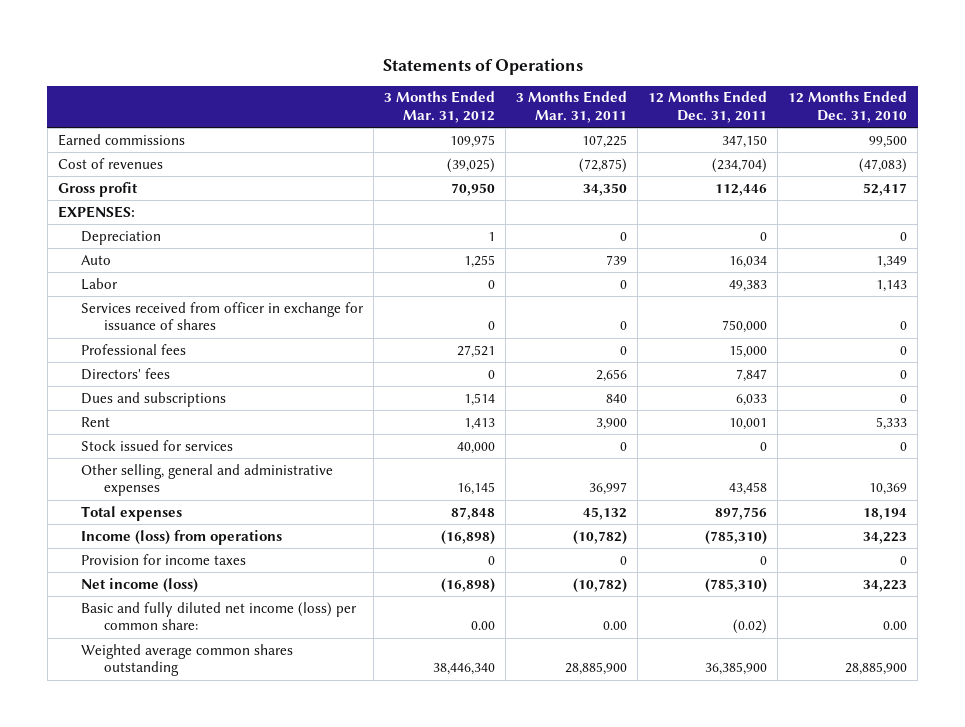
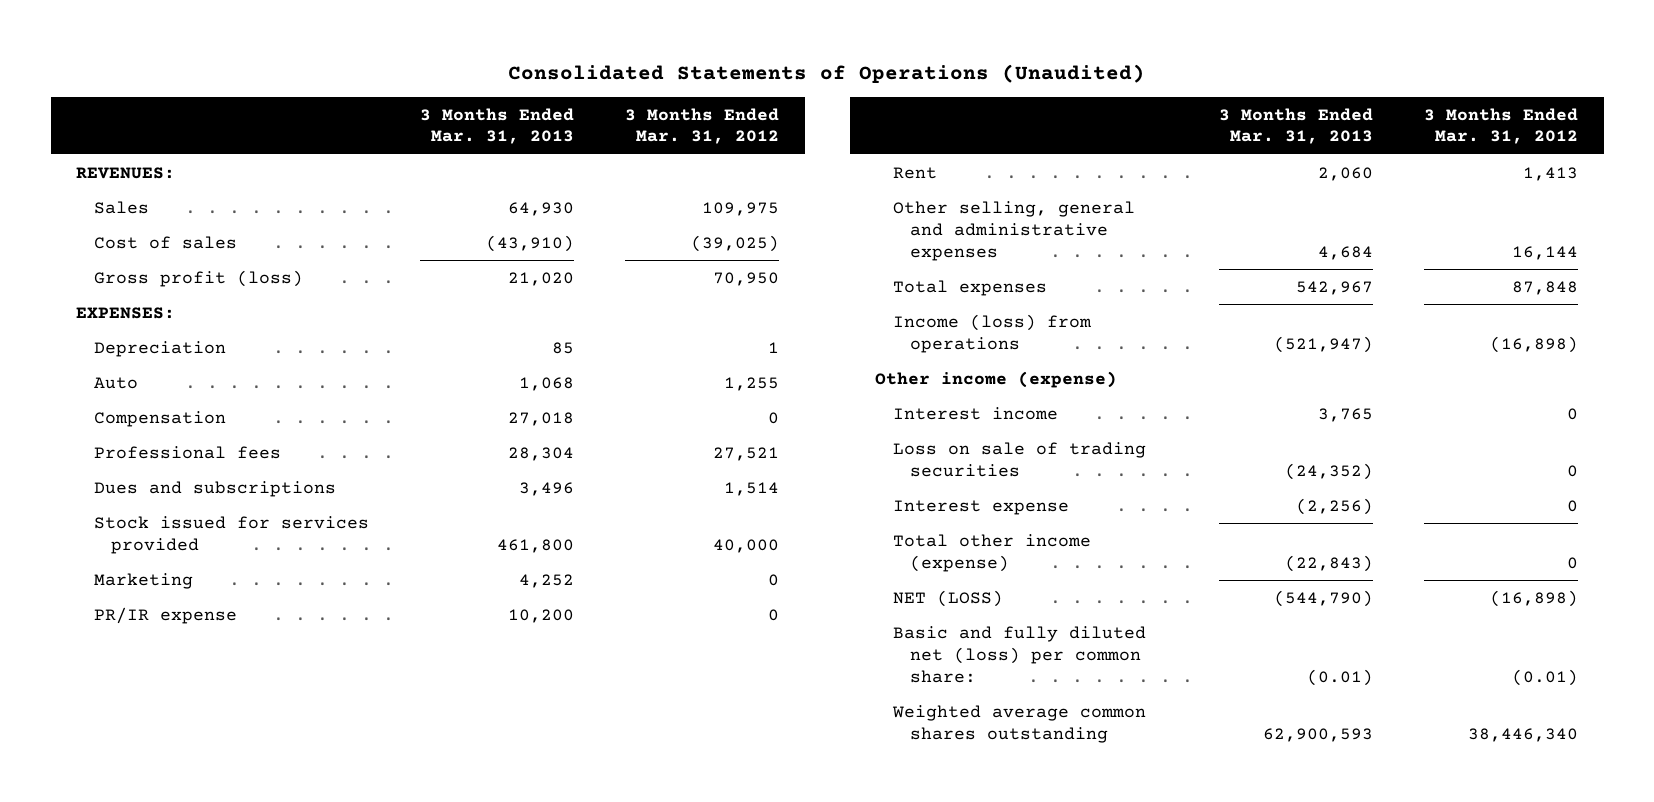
[382,57,583,75] Statements of Operations -> [508,63,1146,83] Consolidated Statements of Operations (Unaudited)
[516,91,628,123] 3 Months Ended Mar. 31, 2011 -> none
[648,91,768,123] 12 Months Ended Dec. 31, 2011 -> none
[788,91,908,123] 12 Months Ended Dec. 31, 2010 -> none
none -> [419,107,574,145] 3 Months Ended Mar. 31, 2013
none -> [76,166,176,179] REVENUES:
[57,133,185,146] Earned commissions -> [93,200,149,214] Sales
[57,157,163,169] Cost of revenues -> [93,235,237,249] Cost of sales
[57,181,138,197] Gross profit -> [93,269,303,287] Gross profit (loss)
[80,301,364,331] Services received from officer in exchange for issuance of shares -> none
[80,277,118,290] Labor -> [93,410,226,427] Compensation
[80,367,170,380] Directors' fees -> none
none -> [93,515,369,554] Stock issued for services provided
none -> [93,572,193,589] Marketing
none -> [93,606,237,624] PR/IR expense
[80,439,233,451] Stock issued for services -> none
[457,482,496,496] 16,145 -> [1512,245,1579,260] 16,144
[80,553,246,565] Provision for income taxes -> none
none -> [875,370,1118,388] Other income (expense)
none -> [892,406,1058,420] Interest income
none -> [892,441,1146,477] Loss on sale of trading securities
none -> [892,499,1069,515] Interest expense
none -> [892,533,1091,572] Total other income (expense)
[80,577,198,593] Net income (loss) -> [892,589,1003,607] NET (LOSS)
[80,601,357,631] Basic and fully diluted net income (loss) per common share: -> [892,625,1146,683] Basic and fully diluted net (loss) per common share:
[471,621,496,631] 0.00 -> [1512,668,1579,686] (0.01)

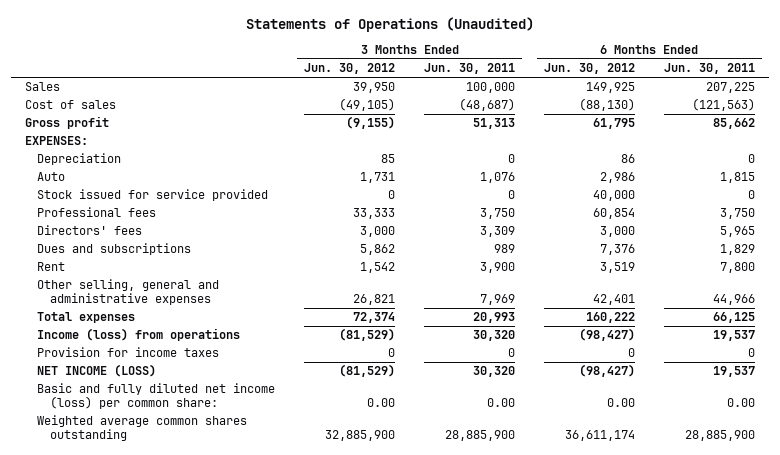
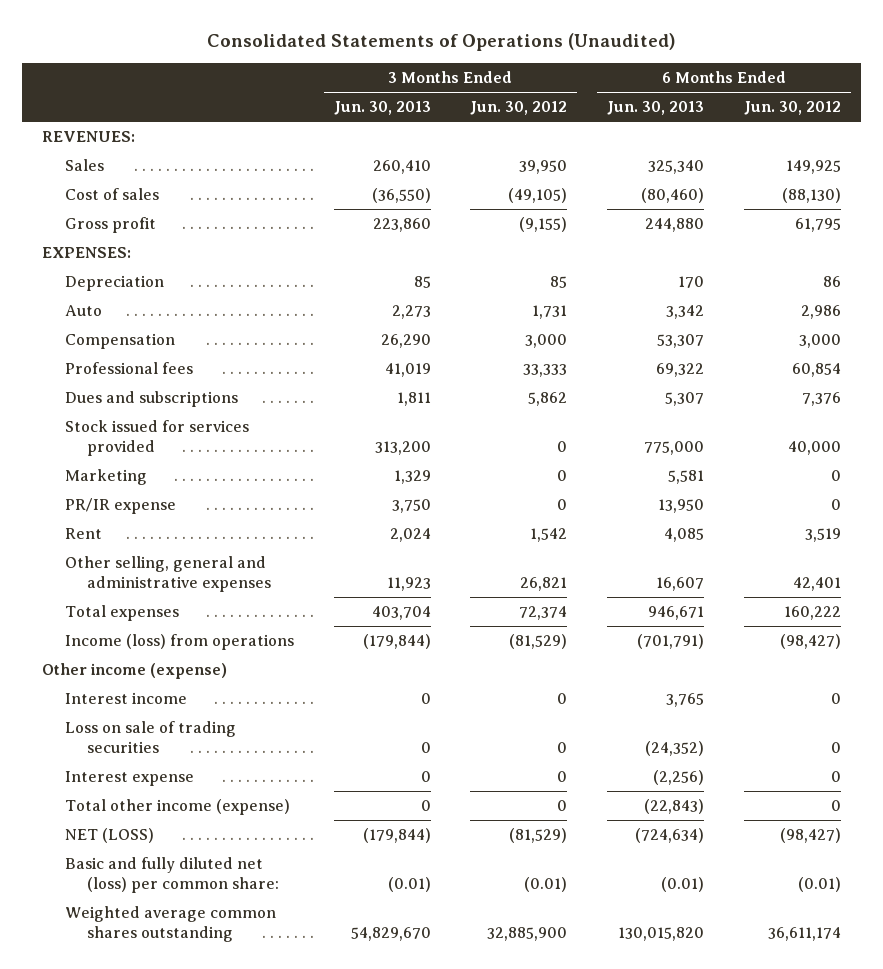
[246,16,535,32] Statements of Operations (Unaudited) -> [206,33,676,52] Consolidated Statements of Operations (Unaudited)
[424,63,516,75] Jun. 30, 2011 -> none
[663,63,755,75] Jun. 30, 2011 -> none
none -> [333,101,431,116] Jun. 30, 2013
none -> [607,101,705,116] Jun. 30, 2013
none -> [42,131,136,143] REVENUES:
[37,189,269,202] Stock issued for service provided -> none
none -> [64,333,175,350] Compensation
[37,225,143,236] Directors' fees -> none
none -> [64,420,249,457] Stock issued for services provided
none -> [64,469,147,486] Marketing
none -> [64,498,176,515] PR/IR expense
[37,347,220,358] Provision for income taxes -> none
none -> [42,663,228,680] Other income (expense)
none -> [64,692,187,705] Interest income
none -> [64,721,236,754] Loss on sale of trading securities
none -> [64,771,194,787] Interest expense
none -> [64,799,290,816] Total other income (expense)
[37,364,157,378] NET INCOME (LOSS) -> [64,828,154,844] NET (LOSS)
[37,383,276,409] Basic and fully diluted net income (loss) per common share: -> [64,857,280,894] Basic and fully diluted net (loss) per common share:
[367,397,396,407] 0.00 -> [524,877,568,893] (0.01)
[607,397,636,407] 0.00 -> [797,877,841,893] (0.01)

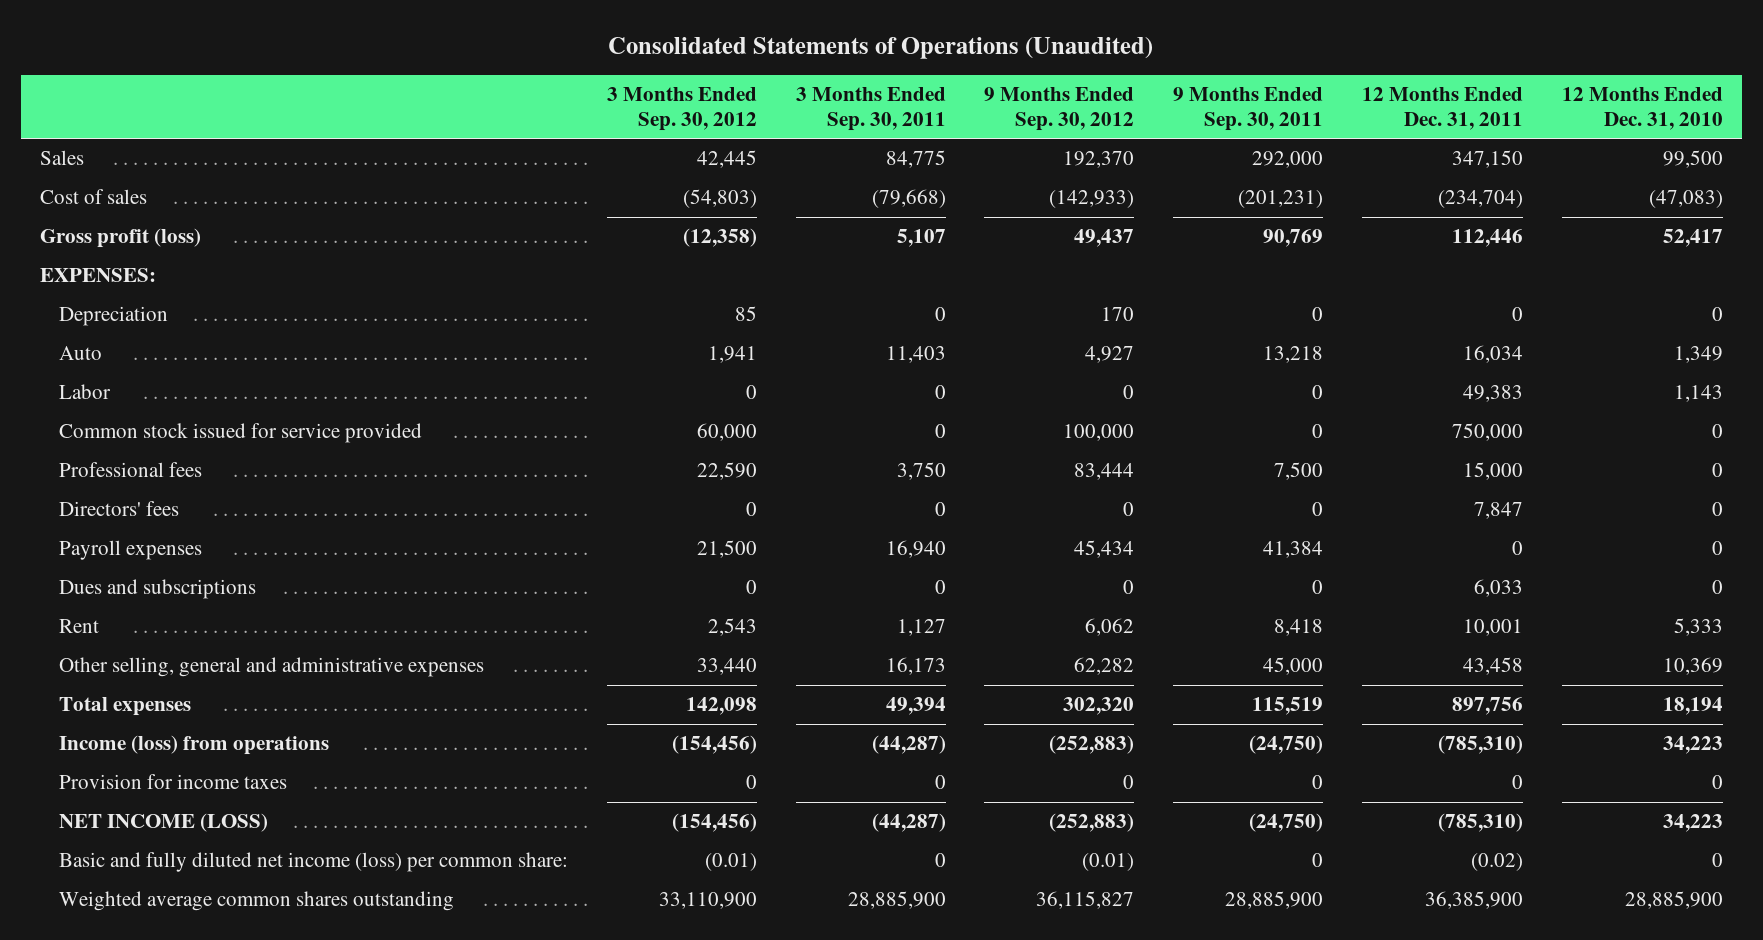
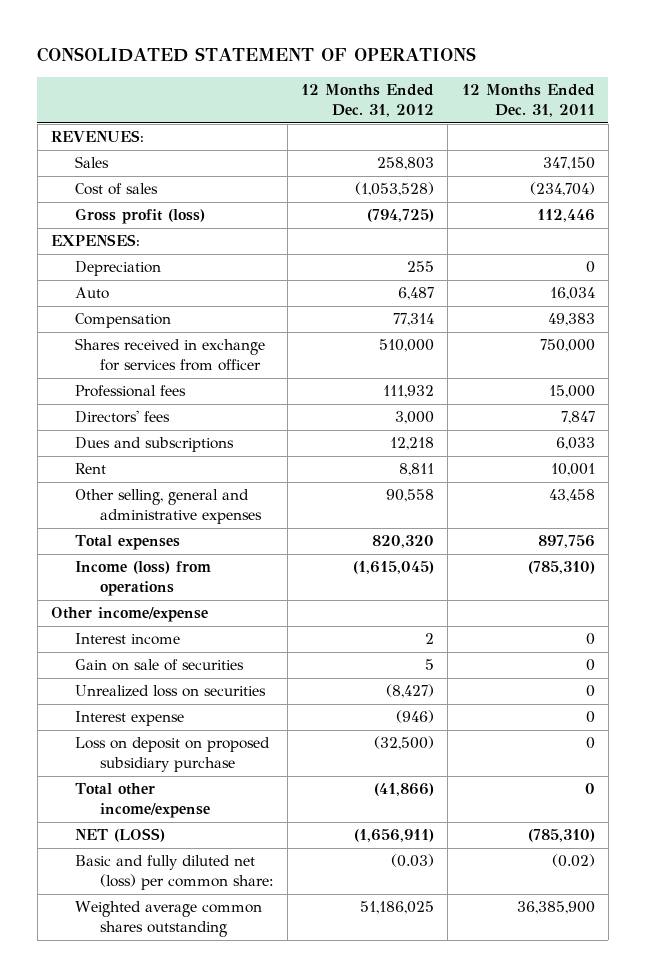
[608,36,1154,59] Consolidated Statements of Operations (Unaudited) -> [37,47,477,63] CONSOLIDATED STATEMENT OF OPERATIONS
[606,87,757,131] 3 Months Ended Sep. 30, 2012 -> none
[795,87,946,131] 3 Months Ended Sep. 30, 2011 -> none
[984,87,1135,131] 9 Months Ended Sep. 30, 2012 -> none
[1173,87,1324,131] 9 Months Ended Sep. 30, 2011 -> none
[1561,87,1723,130] 12 Months Ended Dec. 31, 2010 -> none
none -> [301,84,435,118] 12 Months Ended Dec. 31, 2012
none -> [50,130,144,143] REVENUES:
[59,384,112,400] Labor -> [75,313,172,329] Compensation
[59,423,423,444] Common stock issued for service provided -> [75,338,266,372] Shares received in exchange for services from officer
[59,540,203,561] Payroll expenses -> none
[59,774,288,790] Provision for income taxes -> none
none -> [50,607,208,623] Other income/expense
none -> [75,633,181,646] Interest income
none -> [75,659,245,672] Gain on sale of securities
none -> [75,685,267,698] Unrealized loss on securities
none -> [75,711,185,727] Interest expense
none -> [75,737,271,773] Loss on deposit on proposed subsidiary purchase
none -> [75,783,210,819] Total other income/expense
[59,813,269,833] NET INCOME (LOSS) -> [75,828,166,843] NET (LOSS)
[59,852,569,873] Basic and fully diluted net income (loss) per common share: -> [75,855,274,891] Basic and fully diluted net (loss) per common share:

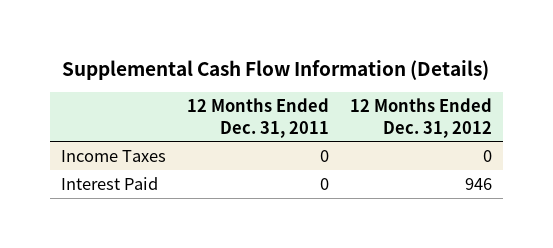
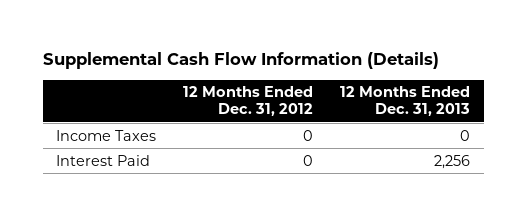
[186,98,329,138] 12 Months Ended Dec. 31, 2011 -> none
none -> [340,86,471,116] 12 Months Ended Dec. 31, 2013
[465,177,493,190] 946 -> [303,154,314,166] 0

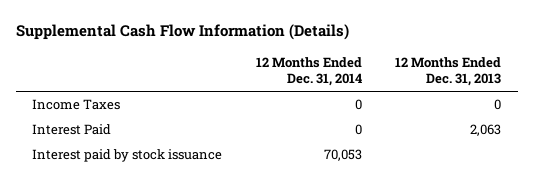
[183,86,314,116] 12 Months Ended Dec. 31, 2012 -> none
none -> [255,56,362,87] 12 Months Ended Dec. 31, 2014
[434,154,471,169] 2,256 -> [470,124,502,137] 2,063
none -> [32,149,223,163] Interest paid by stock issuance

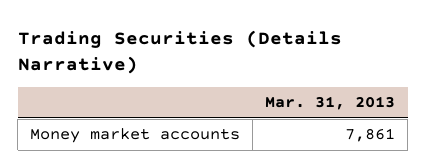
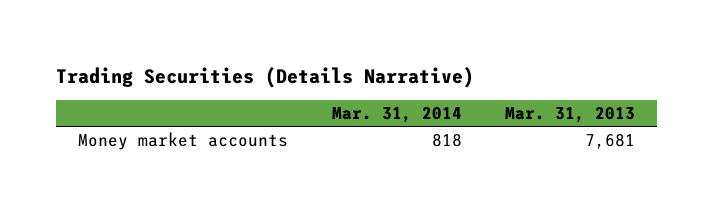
none -> [331,107,462,124] Mar. 31, 2014
[345,128,396,143] 7,861 -> [585,132,636,149] 7,681

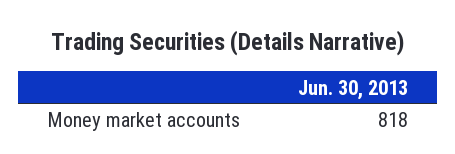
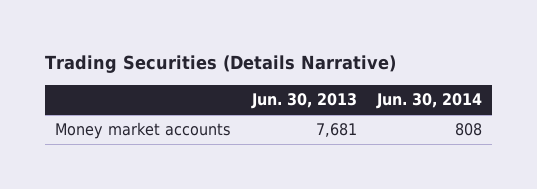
none -> [376,93,483,110] Jun. 30, 2014
[378,112,409,128] 818 -> [315,123,357,138] 7,681

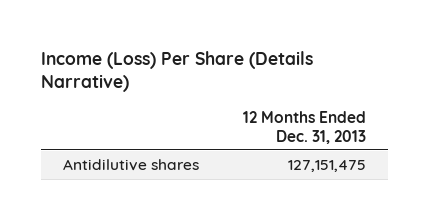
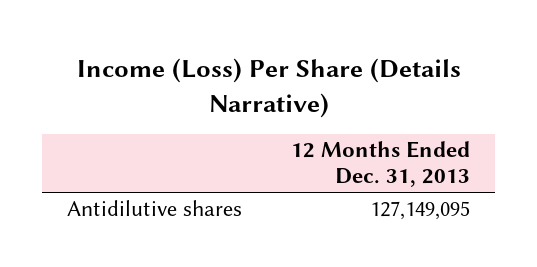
[288,160,367,173] 127,151,475 -> [370,201,471,221] 127,149,095

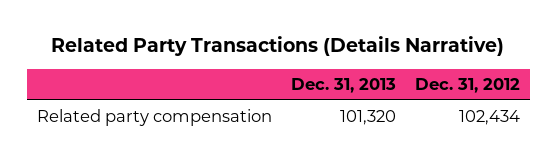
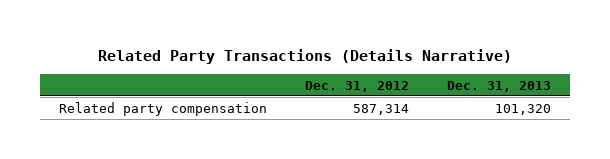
[459,110,521,126] 102,434 -> [353,103,410,115] 587,314

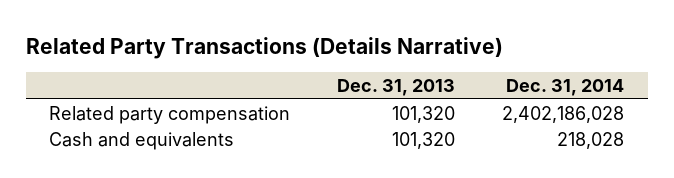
[305,80,410,92] Dec. 31, 2012 -> none
none -> [506,79,625,97] Dec. 31, 2014
none -> [49,131,235,150] Cash and equivalents

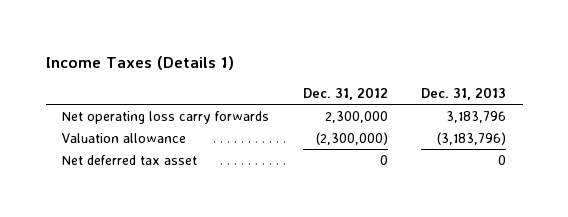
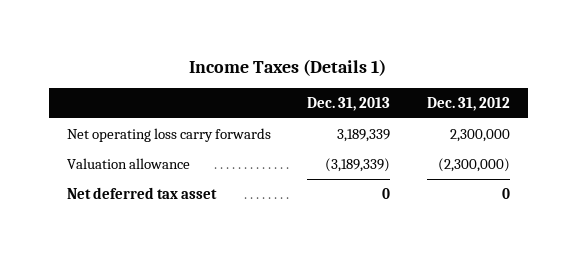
[445,111,506,124] 3,183,796 -> [337,128,391,142] 3,189,339
[436,132,506,146] (3,183,796) -> [325,157,391,172] (3,189,339)

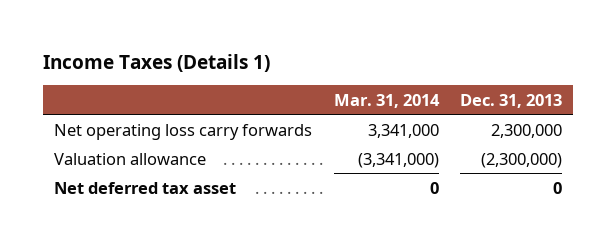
[426,96,510,111] Dec. 31, 2012 -> none
none -> [333,93,440,108] Mar. 31, 2014
[337,128,391,142] 3,189,339 -> [491,123,563,138] 2,300,000
[325,157,391,172] (3,189,339) -> [481,152,563,168] (2,300,000)

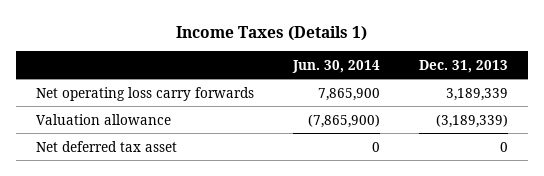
[333,93,440,108] Mar. 31, 2014 -> none
none -> [292,59,381,73] Jun. 30, 2014
[491,123,563,138] 2,300,000 -> [446,87,509,101] 3,189,339
[481,152,563,168] (2,300,000) -> [436,113,509,128] (3,189,339)

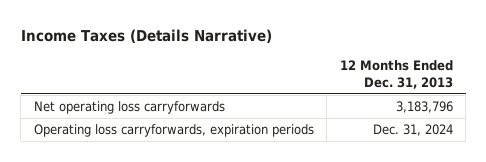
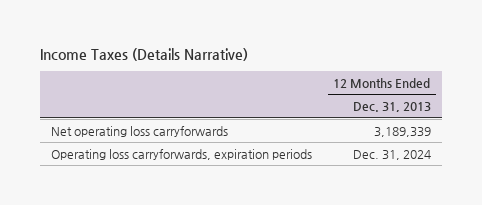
[395,101,453,114] 3,183,796 -> [373,126,431,137] 3,189,339

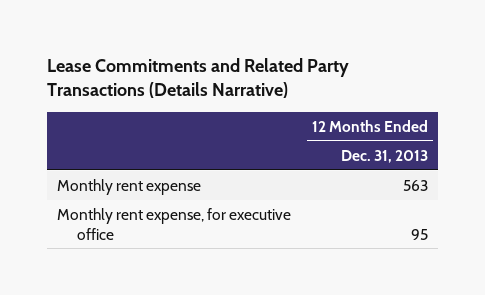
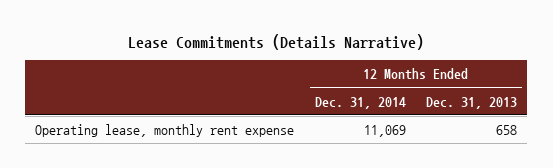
[47,57,350,99] Lease Commitments and Related Party Transactions (Details Narrative) -> [128,33,425,50] Lease Commitments (Details Narrative)
none -> [314,96,406,109] Dec. 31, 2014
[57,178,202,195] Monthly rent expense -> none
[57,207,292,240] Monthly rent expense, for executive office -> [35,123,295,137] Operating lease, monthly rent expense
[410,228,428,240] 95 -> [496,124,518,135] 658

